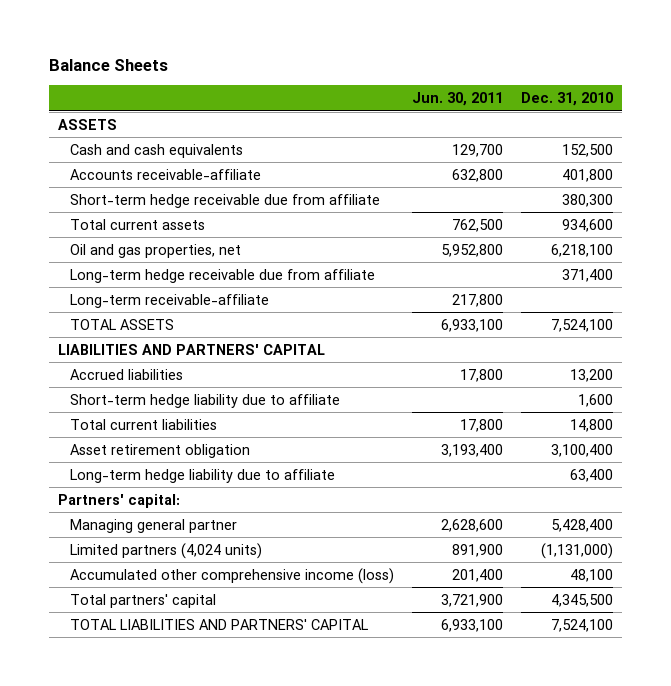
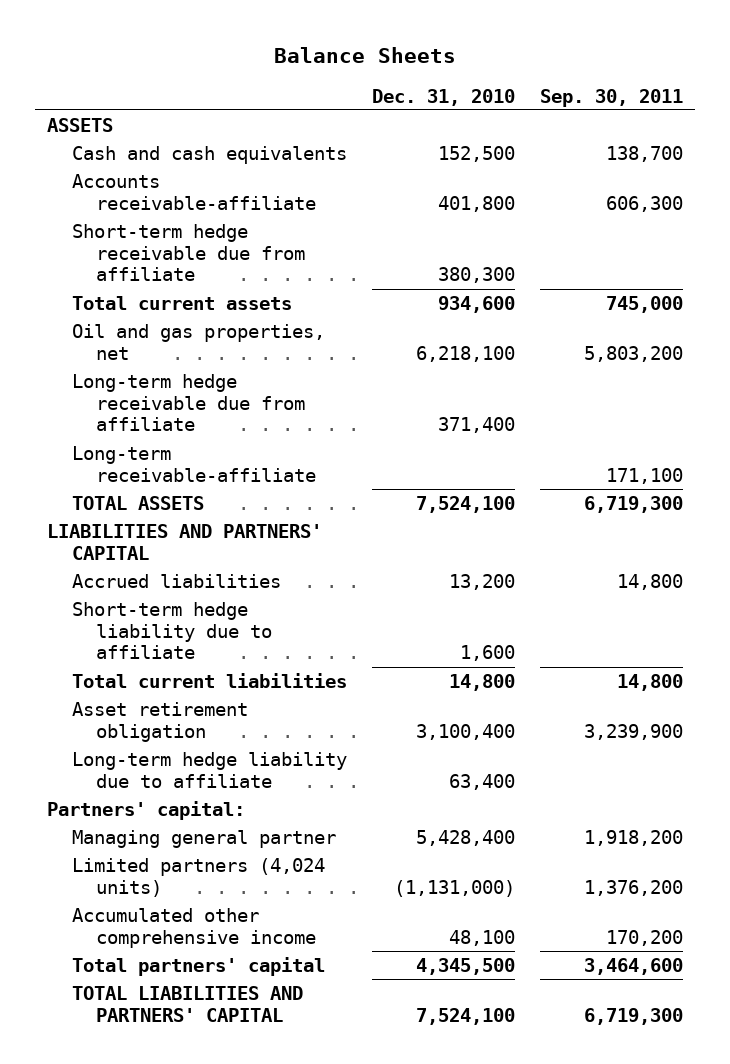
[411,92,503,107] Jun. 30, 2011 -> none
none -> [539,88,683,107] Sep. 30, 2011
[69,567,394,584] Accumulated other comprehensive income (loss) -> [71,907,316,948] Accumulated other comprehensive income

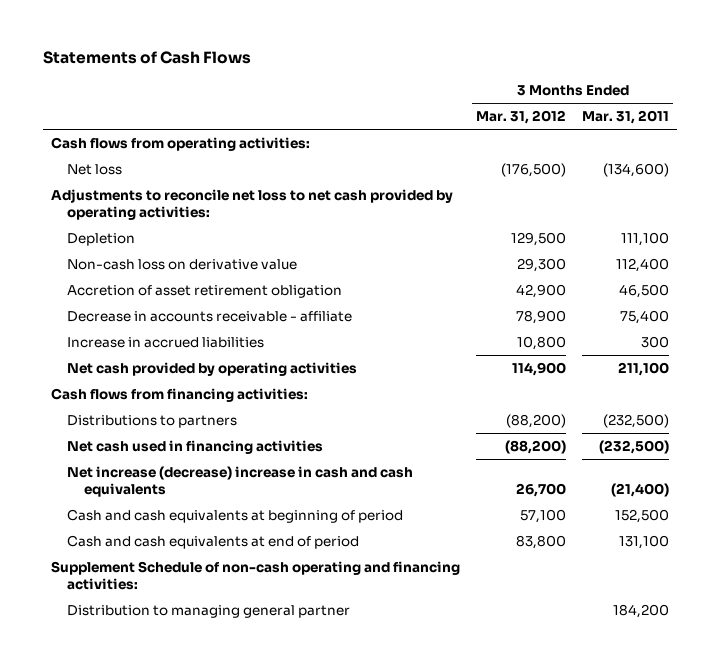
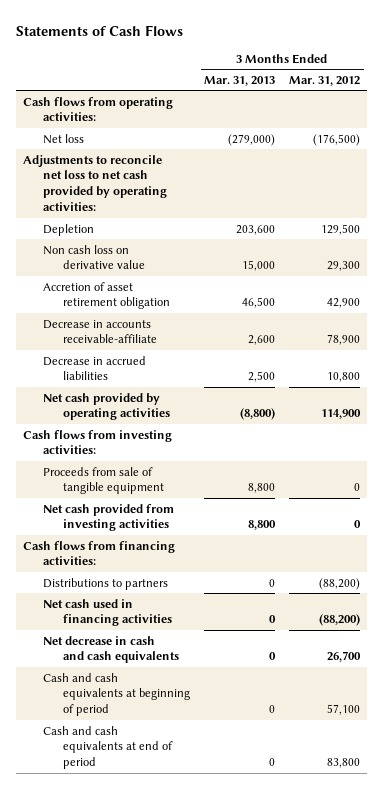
[582,110,670,125] Mar. 31, 2011 -> none
none -> [204,75,276,86] Mar. 31, 2013
[67,259,298,271] Non-cash loss on derivative value -> [43,244,146,270] Non cash loss on derivative value
[67,311,353,323] Decrease in accounts receivable - affiliate -> [43,319,158,344] Decrease in accounts receivable-affiliate
[67,337,265,349] Increase in accrued liabilities -> [43,355,147,381] Decrease in accrued liabilities
none -> [23,429,173,455] Cash flows from investing activities:
none -> [43,466,165,495] Proceeds from sale of tangible equipment
none -> [43,503,175,532] Net cash provided from investing activities
[67,466,414,498] Net increase (decrease) increase in cash and cash equivalents -> [43,635,180,664] Net decrease in cash and cash equivalents
[50,561,460,591] Supplement Schedule of non-cash operating and financing activities: -> none
[67,605,351,619] Distribution to managing general partner -> none

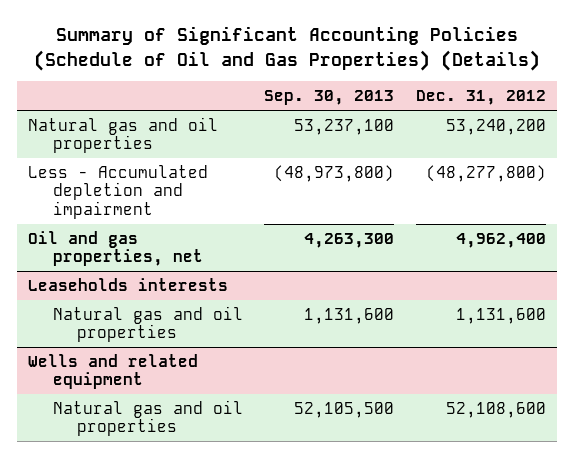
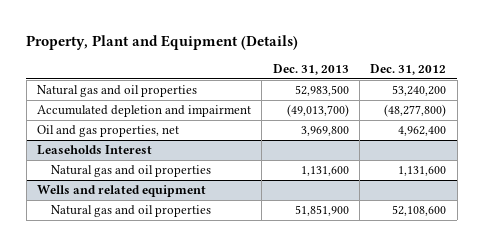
[33,26,540,71] Summary of Significant Accounting Policies (Schedule of Oil and Gas Properties) (Details) -> [26,35,299,51] Property, Plant and Equipment (Details)
[264,90,395,106] Sep. 30, 2013 -> none
none -> [272,64,349,76] Dec. 31, 2013
[27,164,208,219] Less - Accumulated depletion and impairment -> [37,105,252,118] Accumulated depletion and impairment
[27,277,228,291] Leaseholds interests -> [37,145,153,156] Leaseholds Interest

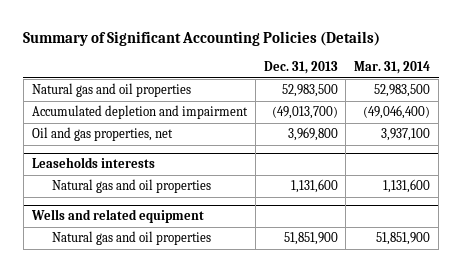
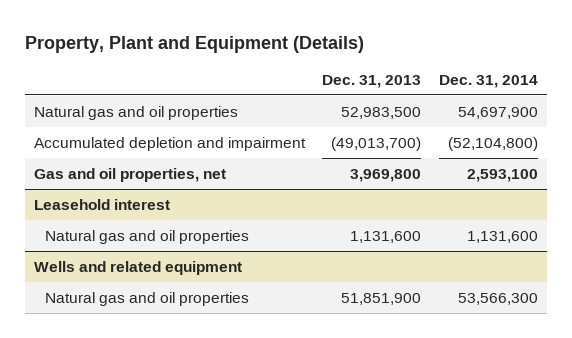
[23,31,381,47] Summary of Significant Accounting Policies (Details) -> [24,35,364,53] Property, Plant and Equipment (Details)
[354,61,431,75] Mar. 31, 2014 -> none
none -> [439,74,539,88] Dec. 31, 2014
[31,127,173,142] Oil and gas properties, net -> [33,167,226,182] Gas and oil properties, net
[31,157,155,169] Leaseholds interests -> [33,198,170,210] Leasehold interest

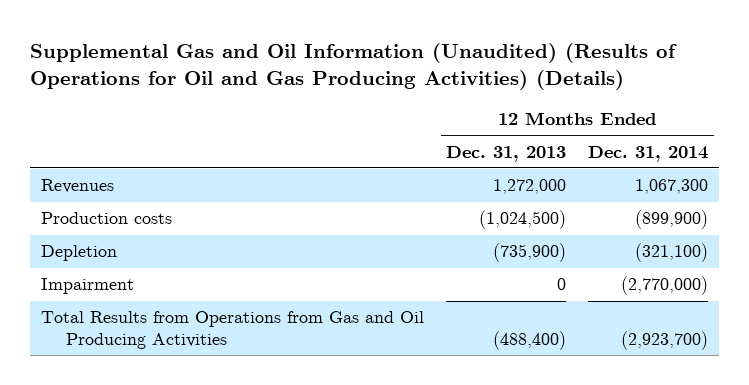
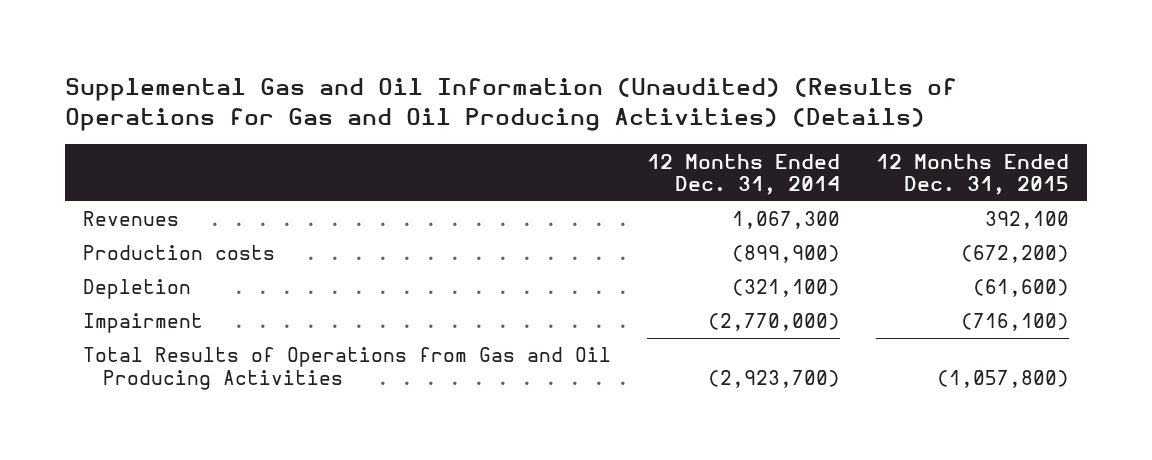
[30,42,678,90] Supplemental Gas and Oil Information (Unaudited) (Results of Operations for Oil and Gas Producing Activities) (Details) -> [65,78,958,131] Supplemental Gas and Oil Information (Unaudited) (Results of Operations for Gas and Oil Producing Activities) (Details)
[446,145,567,162] Dec. 31, 2013 -> none
none -> [875,153,1069,196] 12 Months Ended Dec. 31, 2015
[41,311,425,349] Total Results from Operations from Gas and Oil Producing Activities -> [83,347,612,390] Total Results of Operations from Gas and Oil Producing Activities

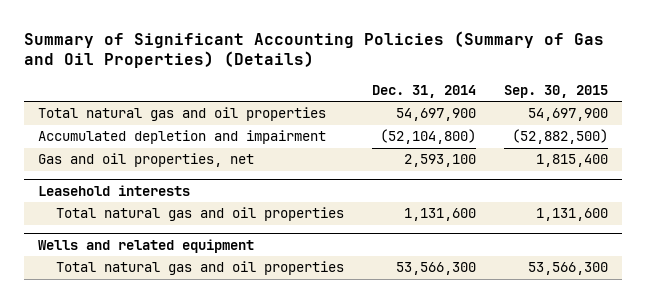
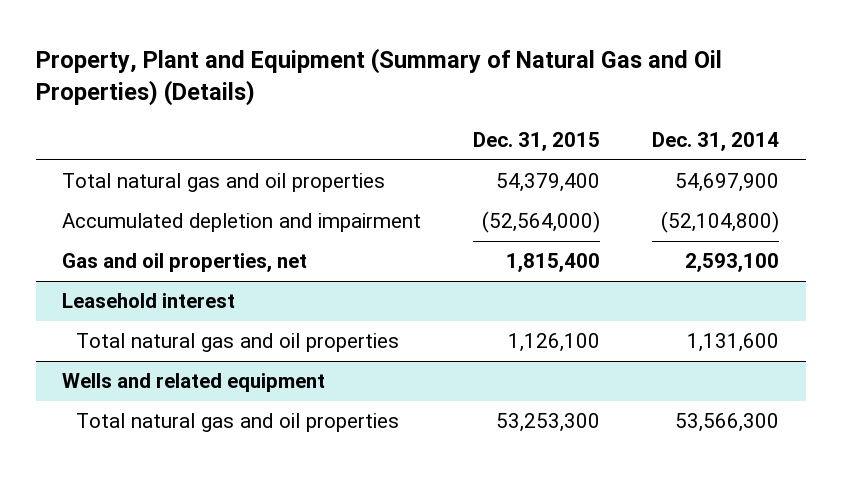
[23,30,604,69] Summary of Significant Accounting Policies (Summary of Gas and Oil Properties) (Details) -> [35,47,722,106] Property, Plant and Equipment (Summary of Natural Gas and Oil Properties) (Details)
[504,84,609,98] Sep. 30, 2015 -> none
none -> [473,132,601,152] Dec. 31, 2015
[38,184,191,196] Leasehold interests -> [61,293,235,309] Leasehold interest

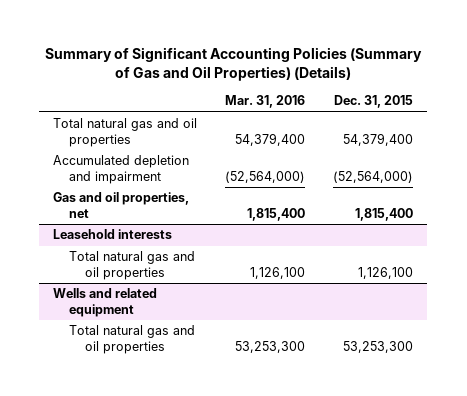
[35,47,722,106] Property, Plant and Equipment (Summary of Natural Gas and Oil Properties) (Details) -> [45,46,423,81] Summary of Significant Accounting Policies (Summary of Gas and Oil Properties) (Details)
[652,132,780,152] Dec. 31, 2014 -> none
none -> [225,95,306,109] Mar. 31, 2016
[61,293,235,309] Leasehold interest -> [53,229,173,240] Leasehold interests

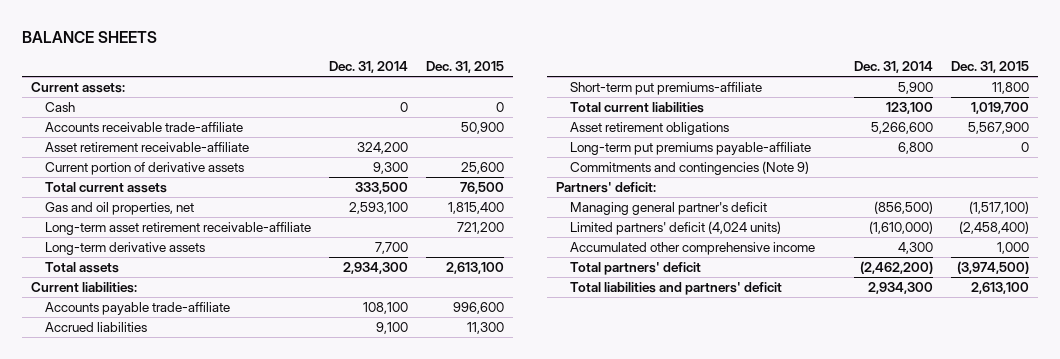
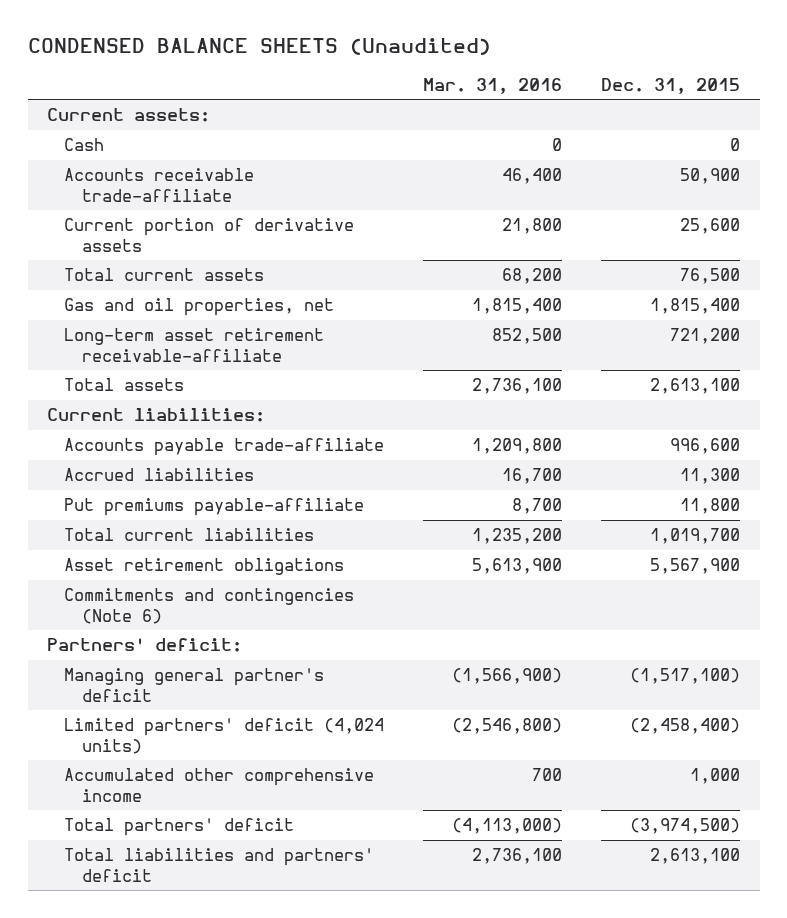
[22,30,158,43] BALANCE SHEETS -> [27,38,491,56] CONDENSED BALANCE SHEETS (Unaudited)
[329,61,409,74] Dec. 31, 2014 -> none
none -> [423,77,563,94] Mar. 31, 2016
[45,141,250,152] Asset retirement receivable-affiliate -> none
[45,241,206,255] Long-term derivative assets -> none
[569,81,762,95] Short-term put premiums-affiliate -> [64,498,365,517] Put premiums payable-affiliate
[569,141,811,155] Long-term put premiums payable-affiliate -> none
[569,160,809,175] Commitments and contingencies (Note 9) -> [64,588,355,624] Commitments and contingencies (Note 6)

